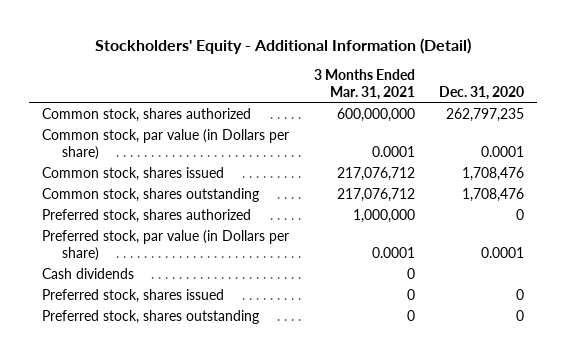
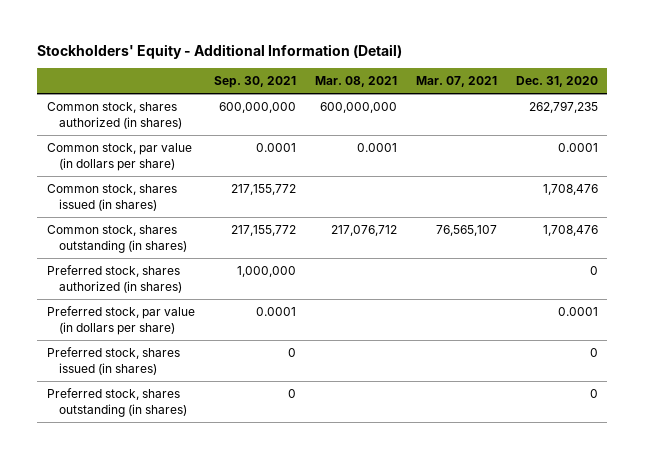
[313,69,415,101] 3 Months Ended Mar. 31, 2021 -> none
none -> [213,76,296,89] Sep. 30, 2021
none -> [314,76,397,88] Mar. 08, 2021
none -> [415,76,497,88] Mar. 07, 2021
[41,268,134,280] Cash dividends -> none
[41,108,251,123] Common stock, shares authorized -> [46,101,183,129] Common stock, shares authorized (in shares)
[41,129,289,161] Common stock, par value (in Dollars per share) -> [46,142,192,171] Common stock, par value (in dollars per share)
[41,167,224,182] Common stock, shares issued -> [46,183,177,211] Common stock, shares issued (in shares)
[41,188,259,203] Common stock, shares outstanding -> [46,224,188,253] Common stock, shares outstanding (in shares)
[41,209,251,224] Preferred stock, shares authorized -> [46,264,183,293] Preferred stock, shares authorized (in shares)
[41,230,289,262] Preferred stock, par value (in Dollars per share) -> [46,305,195,335] Preferred stock, par value (in dollars per share)
[41,289,224,304] Preferred stock, shares issued -> [46,346,180,375] Preferred stock, shares issued (in shares)
[41,310,259,325] Preferred stock, shares outstanding -> [46,387,188,417] Preferred stock, shares outstanding (in shares)

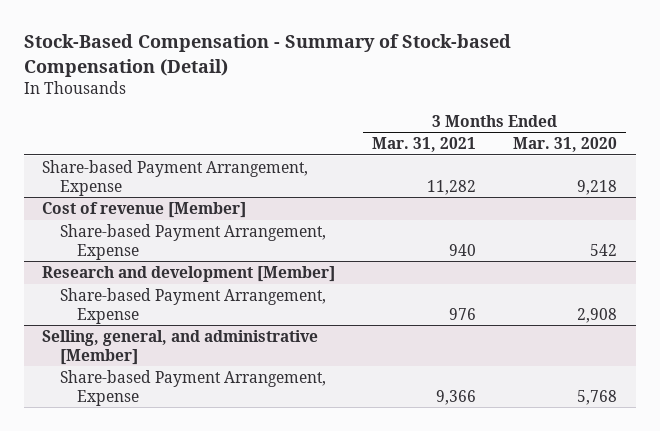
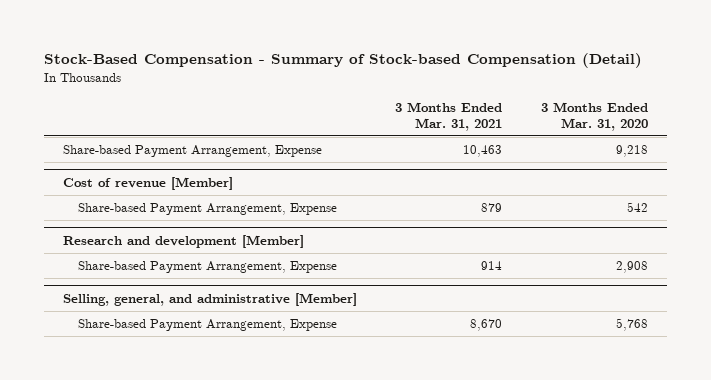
[427,179,477,195] 11,282 -> [463,145,503,158] 10,463
[449,243,477,256] 940 -> [481,203,503,213] 879
[449,307,477,320] 976 -> [481,261,503,271] 914
[436,389,477,405] 9,366 -> [470,319,503,332] 8,670

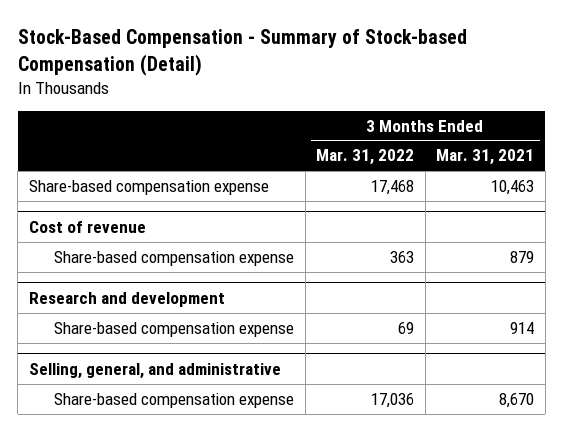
[540,102,648,131] 3 Months Ended Mar. 31, 2020 -> none
none -> [316,149,415,166] Mar. 31, 2022
[63,145,323,158] Share-based Payment Arrangement, Expense -> [28,179,269,195] Share-based compensation expense
[63,176,234,190] Cost of revenue [Member] -> [28,220,146,233] Cost of revenue
[77,203,337,216] Share-based Payment Arrangement, Expense -> [54,250,295,266] Share-based compensation expense
[63,234,305,248] Research and development [Member] -> [28,291,225,307] Research and development
[77,261,337,274] Share-based Payment Arrangement, Expense -> [54,321,295,337] Share-based compensation expense
[63,292,358,306] Selling, general, and administrative [Member] -> [28,362,281,379] Selling, general, and administrative
[77,319,337,332] Share-based Payment Arrangement, Expense -> [54,392,295,408] Share-based compensation expense

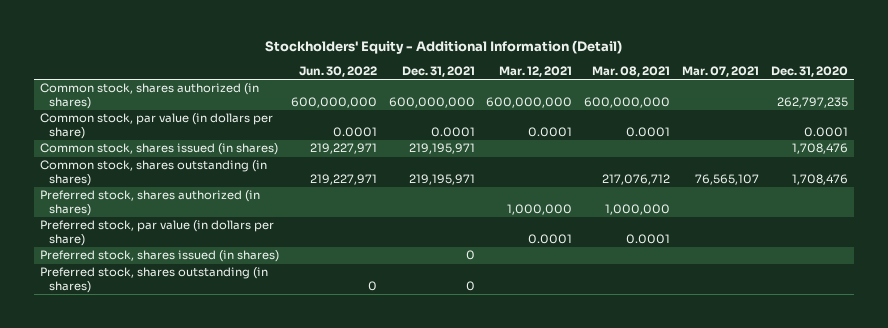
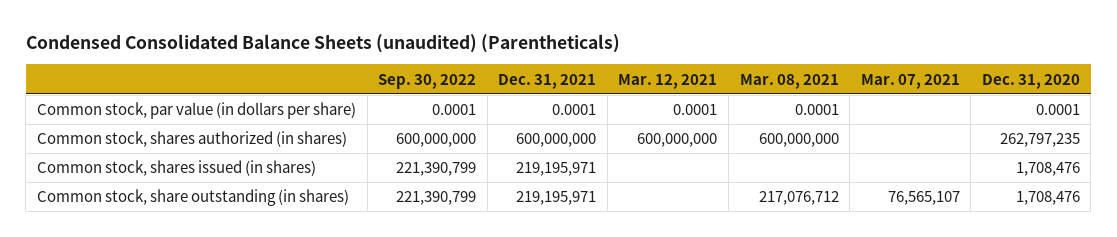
[264,40,622,55] Stockholders' Equity - Additional Information (Detail) -> [25,34,620,54] Condensed Consolidated Balance Sheets (unaudited) (Parentheticals)
[298,66,377,78] Jun. 30, 2022 -> none
none -> [378,73,477,89] Sep. 30, 2022
[39,83,259,109] Common stock, shares authorized (in shares) -> [37,131,348,148] Common stock, shares authorized (in shares)
[39,190,260,216] Preferred stock, shares authorized (in shares) -> none
[39,220,274,246] Preferred stock, par value (in dollars per share) -> none
[39,250,279,263] Preferred stock, shares issued (in shares) -> none
[39,267,268,293] Preferred stock, shares outstanding (in shares) -> none
[39,160,267,186] Common stock, shares outstanding (in shares) -> [37,189,350,207] Common stock, share outstanding (in shares)

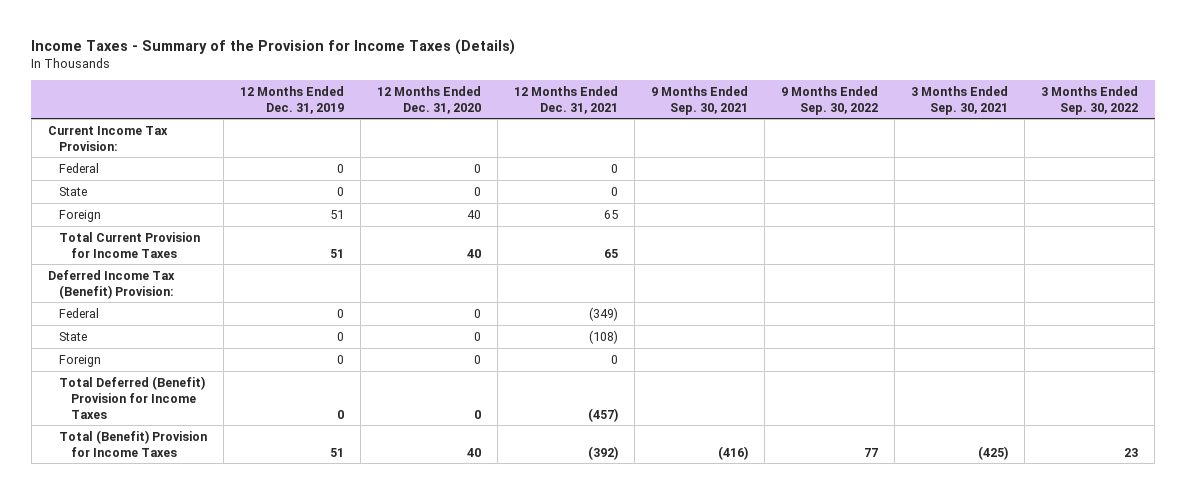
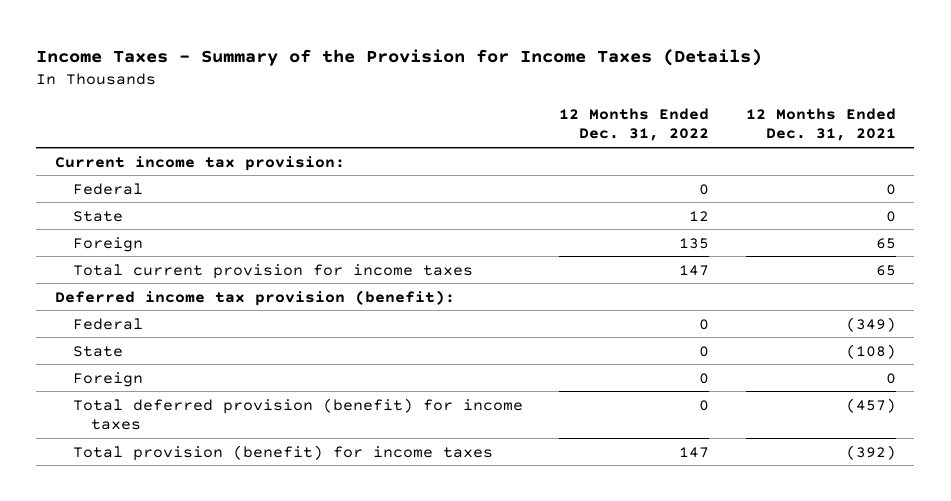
[240,85,345,114] 12 Months Ended Dec. 31, 2019 -> none
[377,85,482,114] 12 Months Ended Dec. 31, 2020 -> none
[651,85,749,115] 9 Months Ended Sep. 30, 2021 -> none
[781,85,879,115] 9 Months Ended Sep. 30, 2022 -> none
[911,85,1009,115] 3 Months Ended Sep. 30, 2021 -> none
[1041,85,1139,115] 3 Months Ended Sep. 30, 2022 -> none
none -> [559,107,710,142] 12 Months Ended Dec. 31, 2022
[47,125,168,151] Current Income Tax Provision: -> [54,155,345,171] Current income tax provision:
[59,231,201,258] Total Current Provision for Income Taxes -> [72,263,473,279] Total current provision for income taxes
[47,269,175,299] Deferred Income Tax (Benefit) Provision: -> [54,289,455,306] Deferred income tax provision (benefit):
[59,375,206,419] Total Deferred (Benefit) Provision for Income Taxes -> [72,397,523,431] Total deferred provision (benefit) for income taxes
[59,429,208,457] Total (Benefit) Provision for Income Taxes -> [72,444,493,461] Total provision (benefit) for income taxes

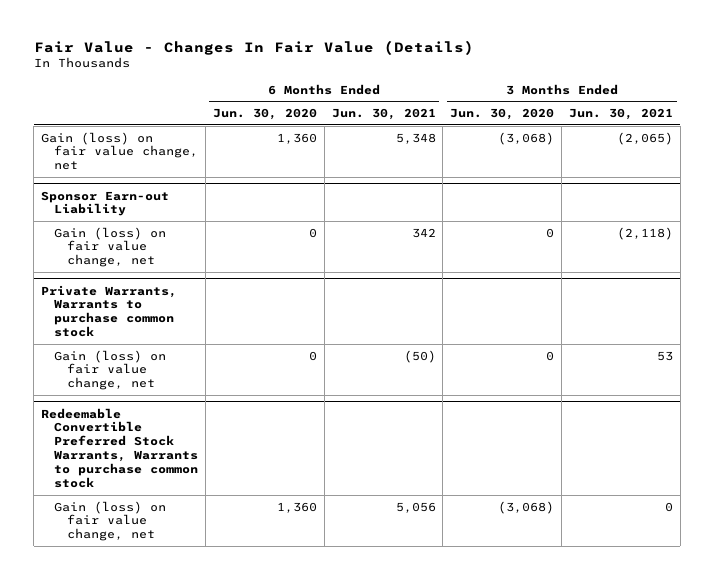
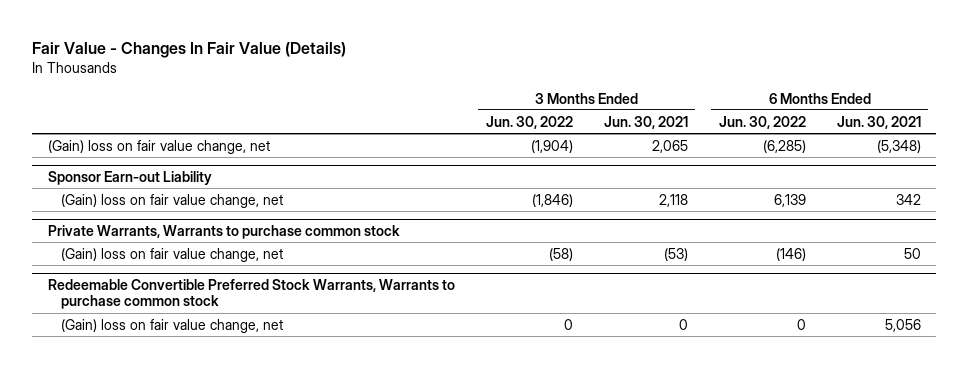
[212,108,317,121] Jun. 30, 2020 -> none
[450,108,555,121] Jun. 30, 2020 -> none
none -> [485,115,573,129] Jun. 30, 2022
none -> [718,115,806,129] Jun. 30, 2022
[41,131,199,171] Gain (loss) on fair value change, net -> [47,139,270,154] (Gain) loss on fair value change, net
[395,132,436,144] 5,348 -> [876,139,921,153] (5,348)
[616,131,673,145] (2,065) -> [651,139,688,153] 2,065
[54,226,167,268] Gain (loss) on fair value change, net -> [61,193,284,208] (Gain) loss on fair value change, net
[616,226,673,240] (2,118) -> [658,193,688,207] 2,118
[54,349,167,391] Gain (loss) on fair value change, net -> [61,247,284,262] (Gain) loss on fair value change, net
[403,349,436,363] (50) -> [903,247,921,259] 50
[656,350,673,361] 53 -> [663,247,688,261] (53)
[54,500,167,542] Gain (loss) on fair value change, net -> [61,318,284,333] (Gain) loss on fair value change, net

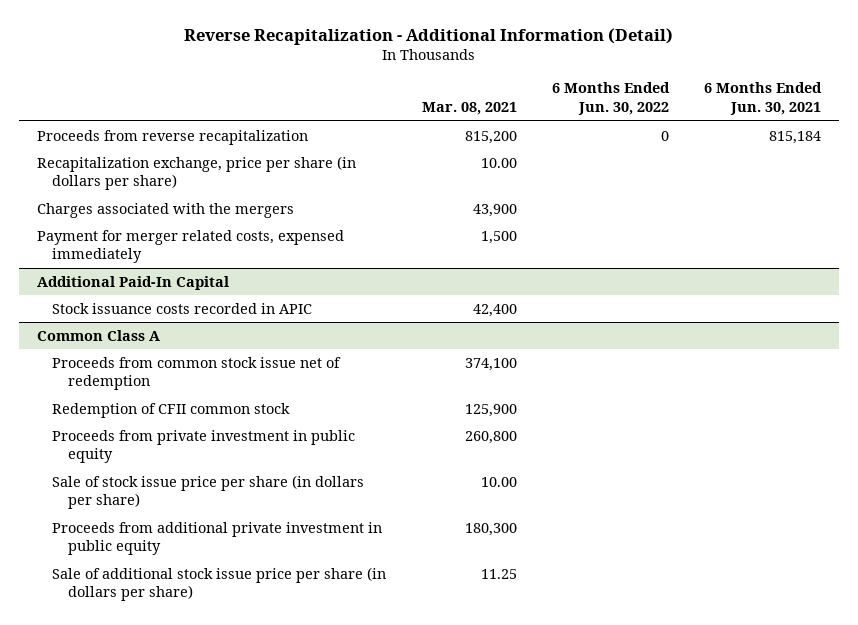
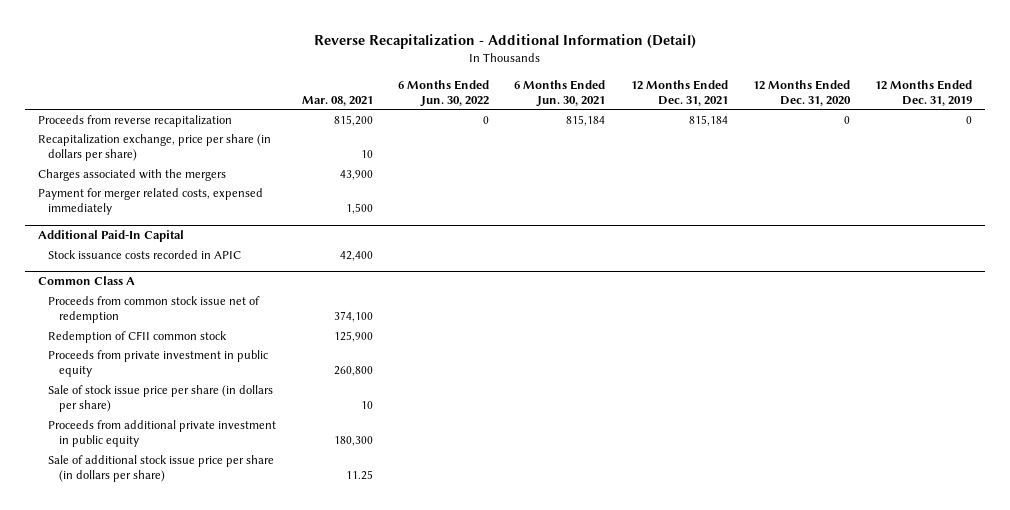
none -> [630,79,728,106] 12 Months Ended Dec. 31, 2021
none -> [753,79,852,106] 12 Months Ended Dec. 31, 2020
none -> [875,79,973,106] 12 Months Ended Dec. 31, 2019
[480,157,517,168] 10.00 -> [360,150,373,159] 10
[480,476,517,487] 10.00 -> [360,401,373,410] 10

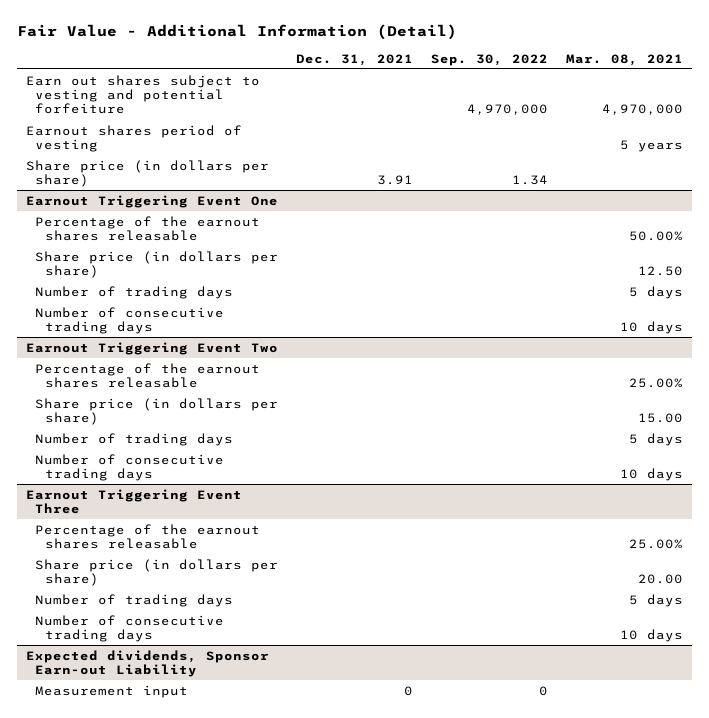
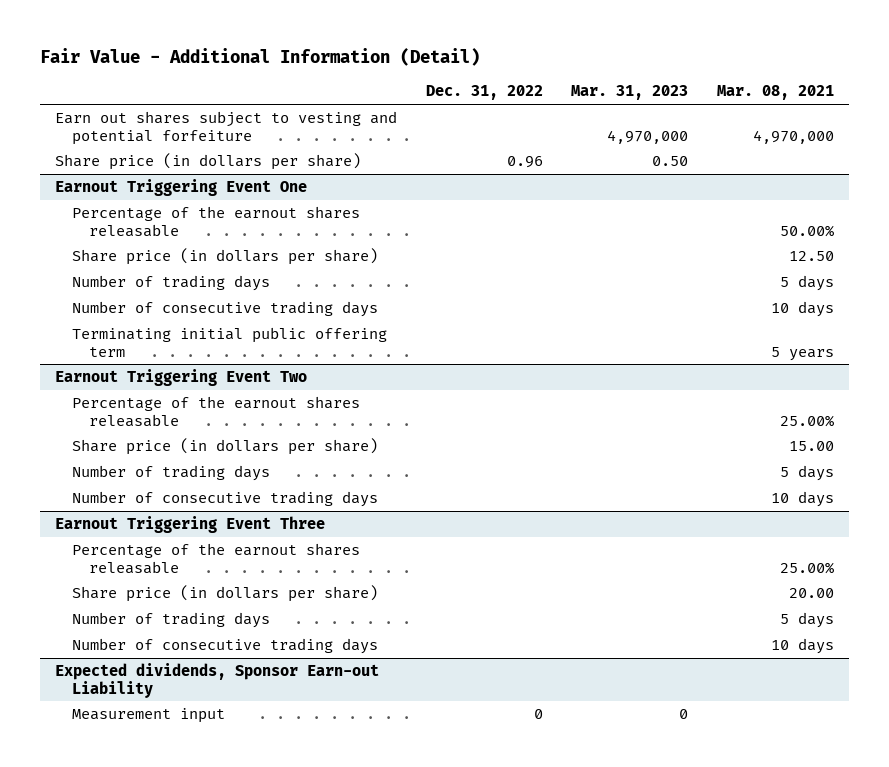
[296,53,414,66] Dec. 31, 2021 -> none
[431,53,549,66] Sep. 30, 2022 -> none
none -> [425,85,543,101] Dec. 31, 2022
none -> [571,85,689,101] Mar. 31, 2023
[25,124,242,153] Earnout shares period of vesting -> none
none -> [71,327,387,357] Terminating initial public offering term

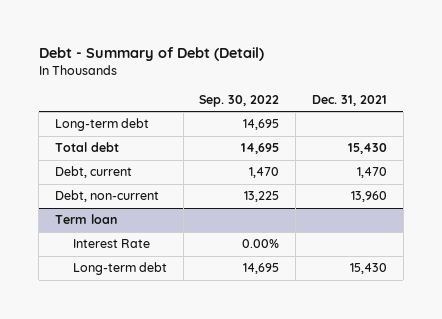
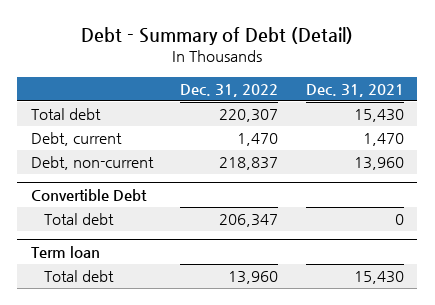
[199,94,280,107] Sep. 30, 2022 -> none
none -> [180,84,279,98] Dec. 31, 2022
[55,118,150,132] Long-term debt -> none
none -> [30,189,147,202] Convertible Debt
none -> [43,213,114,226] Total debt
[73,239,151,249] Interest Rate -> none
[73,262,168,276] Long-term debt -> [43,270,114,283] Total debt

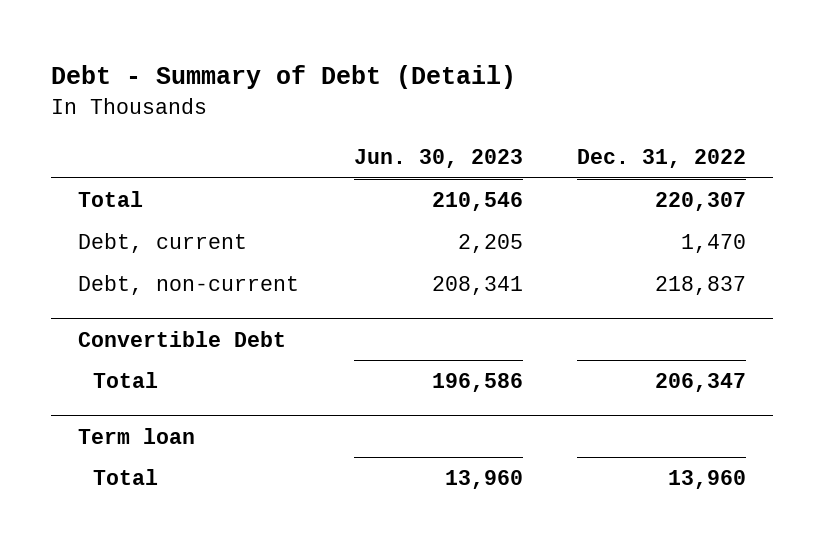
[305,84,404,98] Dec. 31, 2021 -> none
none -> [353,148,523,168] Jun. 30, 2023
[30,108,101,121] Total debt -> [77,191,143,208] Total
[43,213,114,226] Total debt -> [93,372,159,389] Total
[43,270,114,283] Total debt -> [93,469,159,486] Total

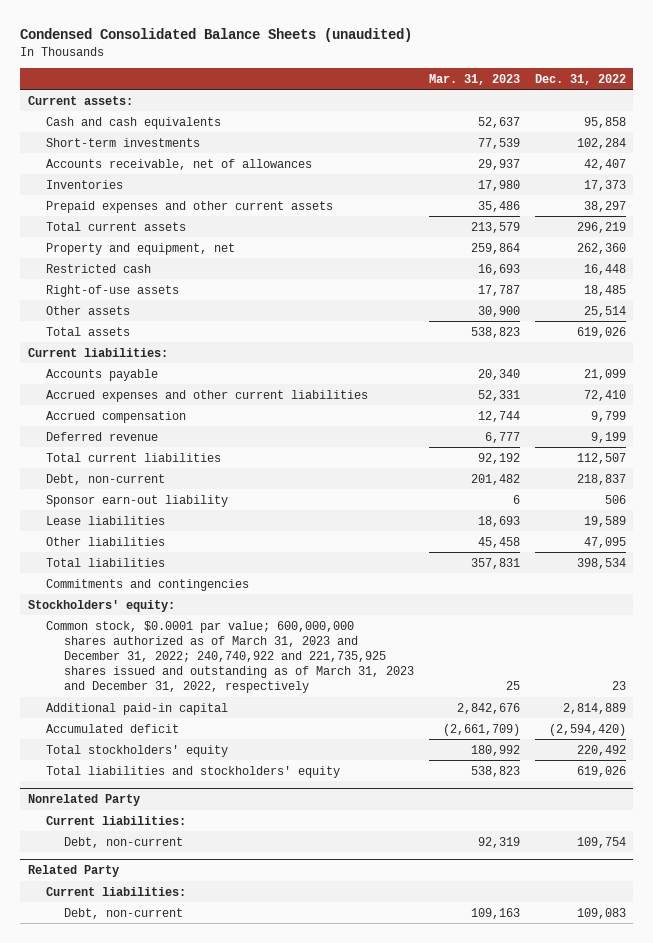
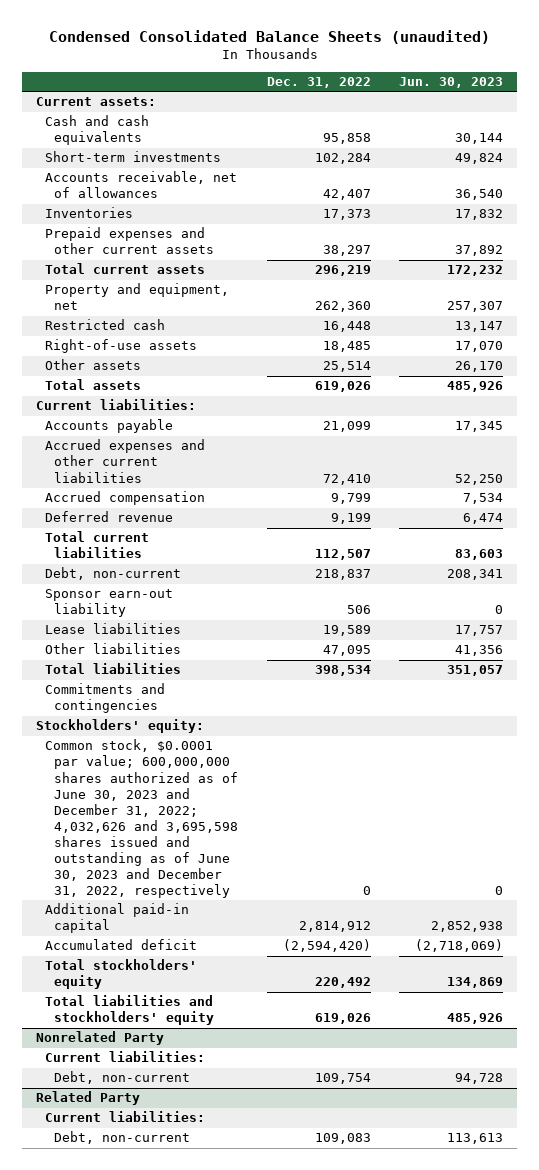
[428,73,520,85] Mar. 31, 2023 -> none
none -> [399,77,504,89] Jun. 30, 2023
[45,620,415,694] Common stock, $0.0001 par value; 600,000,000 shares authorized as of March 31, 2023 and December 31, 2022; 240,740,922 and 221,735,925 shares issued and outstanding as of March 31, 2023 and December 31, 2022, respectively -> [45,739,239,898] Common stock, $0.0001 par value; 600,000,000 shares authorized as of June 30, 2023 and December 31, 2022; 4,032,626 and 3,695,598 shares issued and outstanding as of June 30, 2023 and December 31, 2022, respectively
[611,681,626,691] 23 -> [362,885,371,895] 0
[562,702,626,714] 2,814,889 -> [298,921,371,933] 2,814,912

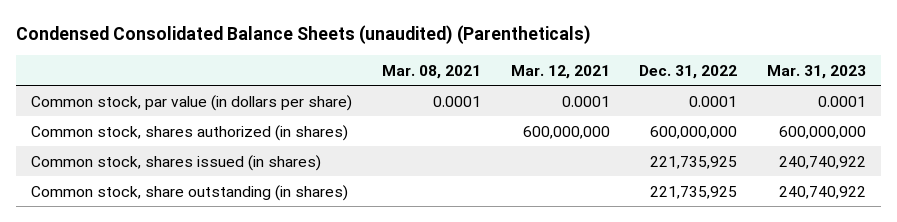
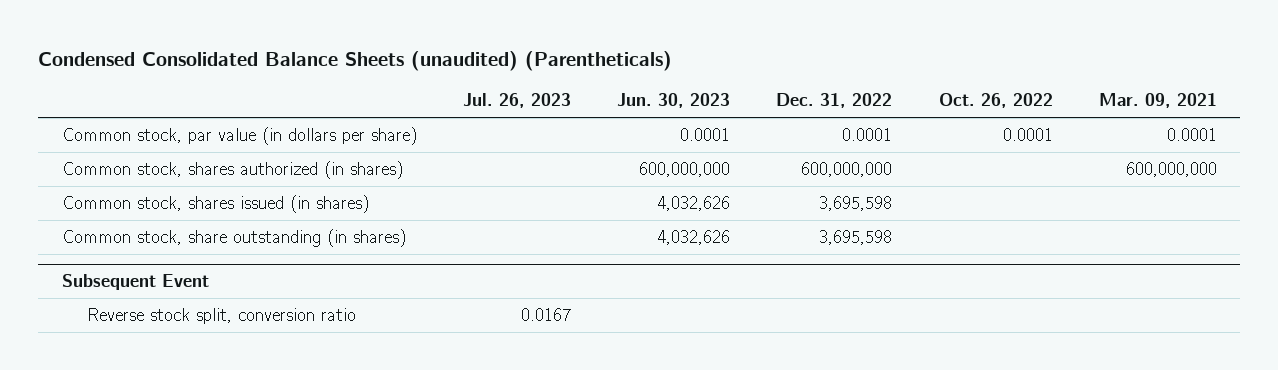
[381,64,481,79] Mar. 08, 2021 -> none
[510,64,610,79] Mar. 12, 2021 -> none
[767,64,867,79] Mar. 31, 2023 -> none
none -> [462,93,571,109] Jul. 26, 2023
none -> [617,93,731,109] Jun. 30, 2023
none -> [938,93,1053,109] Oct. 26, 2022
none -> [1098,93,1217,109] Mar. 09, 2021
[650,155,738,169] 221,735,925 -> [819,196,893,212] 3,695,598
[650,185,738,199] 221,735,925 -> [819,230,893,246] 3,695,598
none -> [61,274,209,291] Subsequent Event
none -> [87,308,357,325] Reverse stock split, conversion ratio

